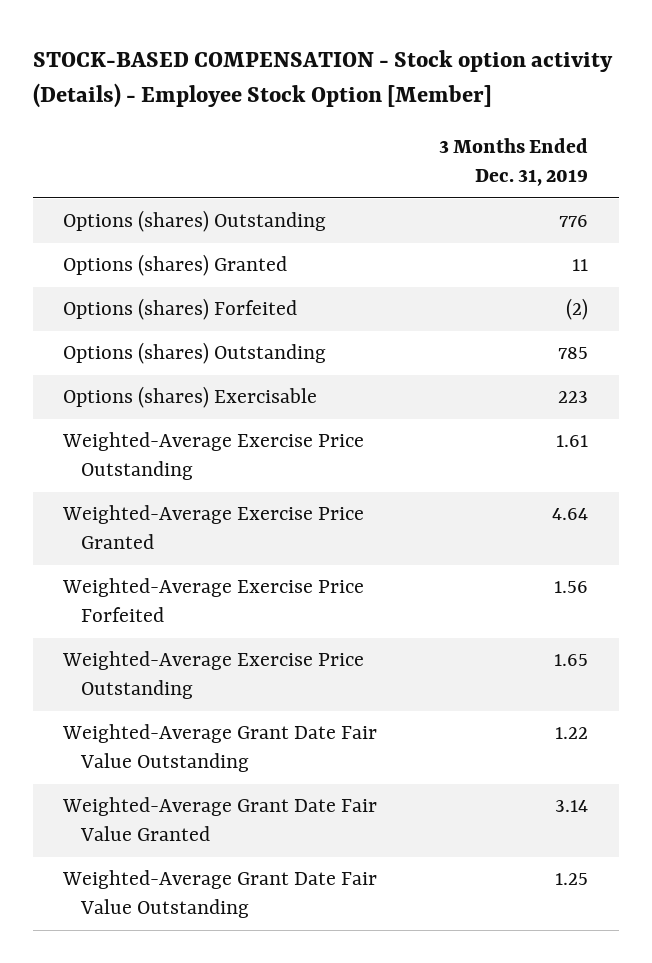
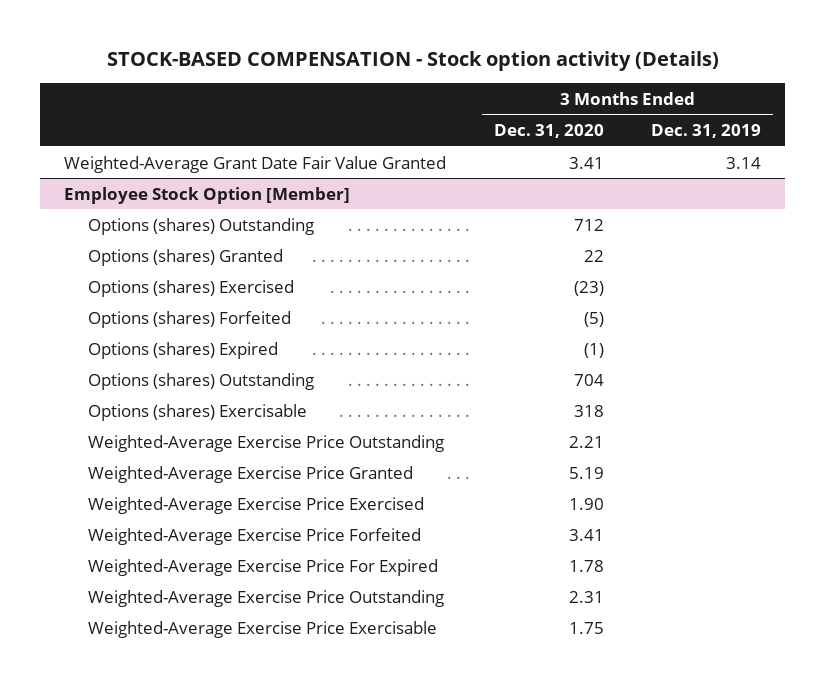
[32,50,613,109] STOCK-BASED COMPENSATION - Stock option activity (Details) - Employee Stock Option [Member] -> [106,51,719,72] STOCK-BASED COMPENSATION - Stock option activity (Details)
none -> [493,123,604,138] Dec. 31, 2020
[63,210,327,233] Options (shares) Outstanding -> none
[63,254,288,277] Options (shares) Granted -> none
[63,298,298,321] Options (shares) Forfeited -> none
[63,342,327,365] Options (shares) Outstanding -> none
[63,386,318,409] Options (shares) Exercisable -> none
[62,432,365,481] Weighted-Average Exercise Price Outstanding -> none
[62,505,365,550] Weighted-Average Exercise Price Granted -> none
[62,578,365,623] Weighted-Average Exercise Price Forfeited -> none
[62,651,365,700] Weighted-Average Exercise Price Outstanding -> none
[62,724,378,773] Weighted-Average Grant Date Fair Value Outstanding -> none
[62,870,378,919] Weighted-Average Grant Date Fair Value Outstanding -> none
none -> [64,186,351,204] Employee Stock Option [Member]
none -> [88,217,315,235] Options (shares) Outstanding
none -> [88,248,284,266] Options (shares) Granted
none -> [88,279,295,297] Options (shares) Exercised
none -> [88,310,292,328] Options (shares) Forfeited
none -> [88,341,279,359] Options (shares) Expired
none -> [88,372,315,390] Options (shares) Outstanding
none -> [88,403,308,421] Options (shares) Exercisable
none -> [88,434,445,452] Weighted-Average Exercise Price Outstanding
none -> [88,465,414,483] Weighted-Average Exercise Price Granted
none -> [88,496,425,514] Weighted-Average Exercise Price Exercised
none -> [88,527,422,545] Weighted-Average Exercise Price Forfeited
none -> [88,558,439,576] Weighted-Average Exercise Price For Expired
none -> [88,589,445,607] Weighted-Average Exercise Price Outstanding
none -> [88,620,438,638] Weighted-Average Exercise Price Exercisable

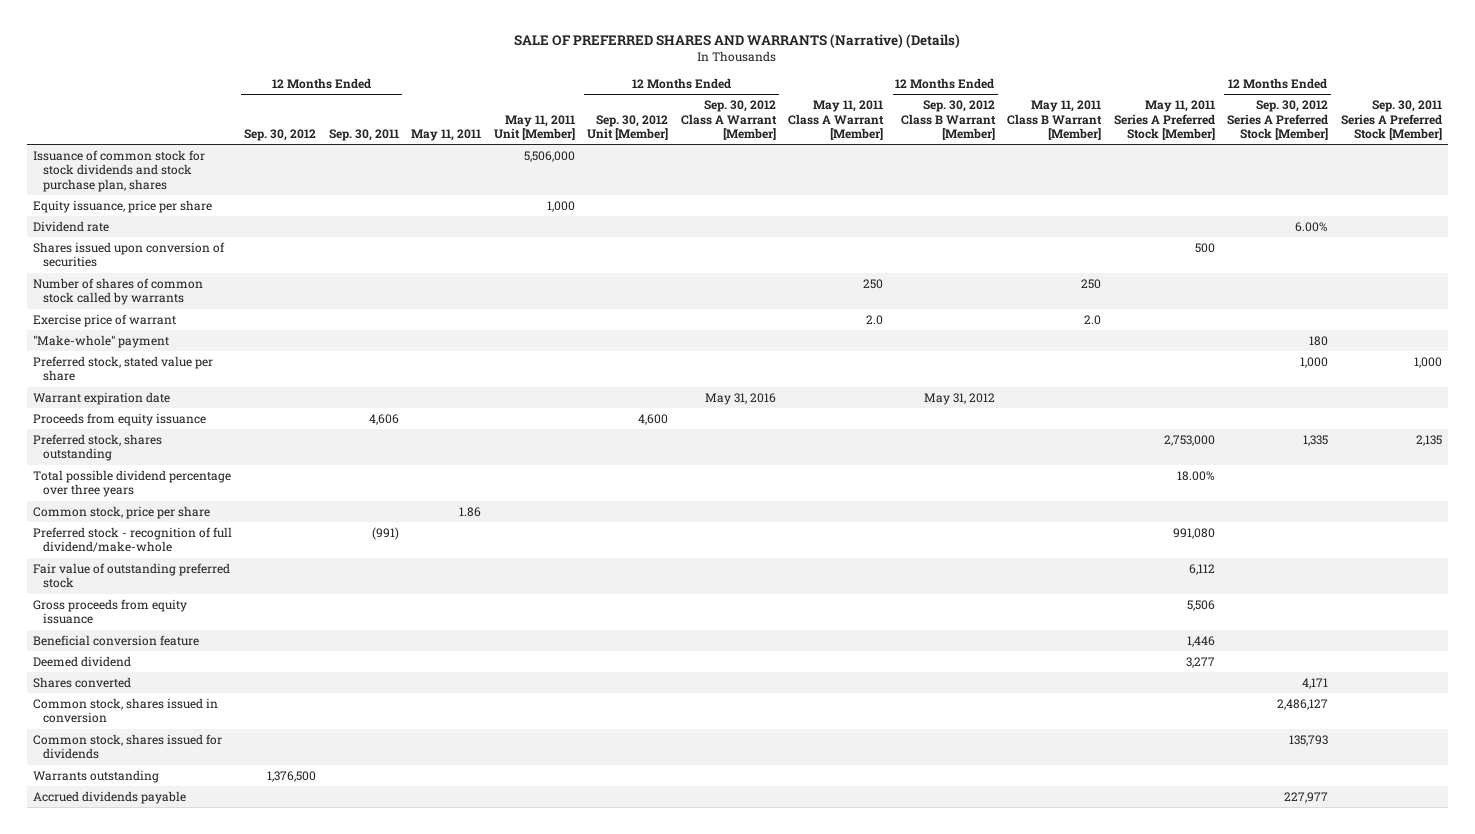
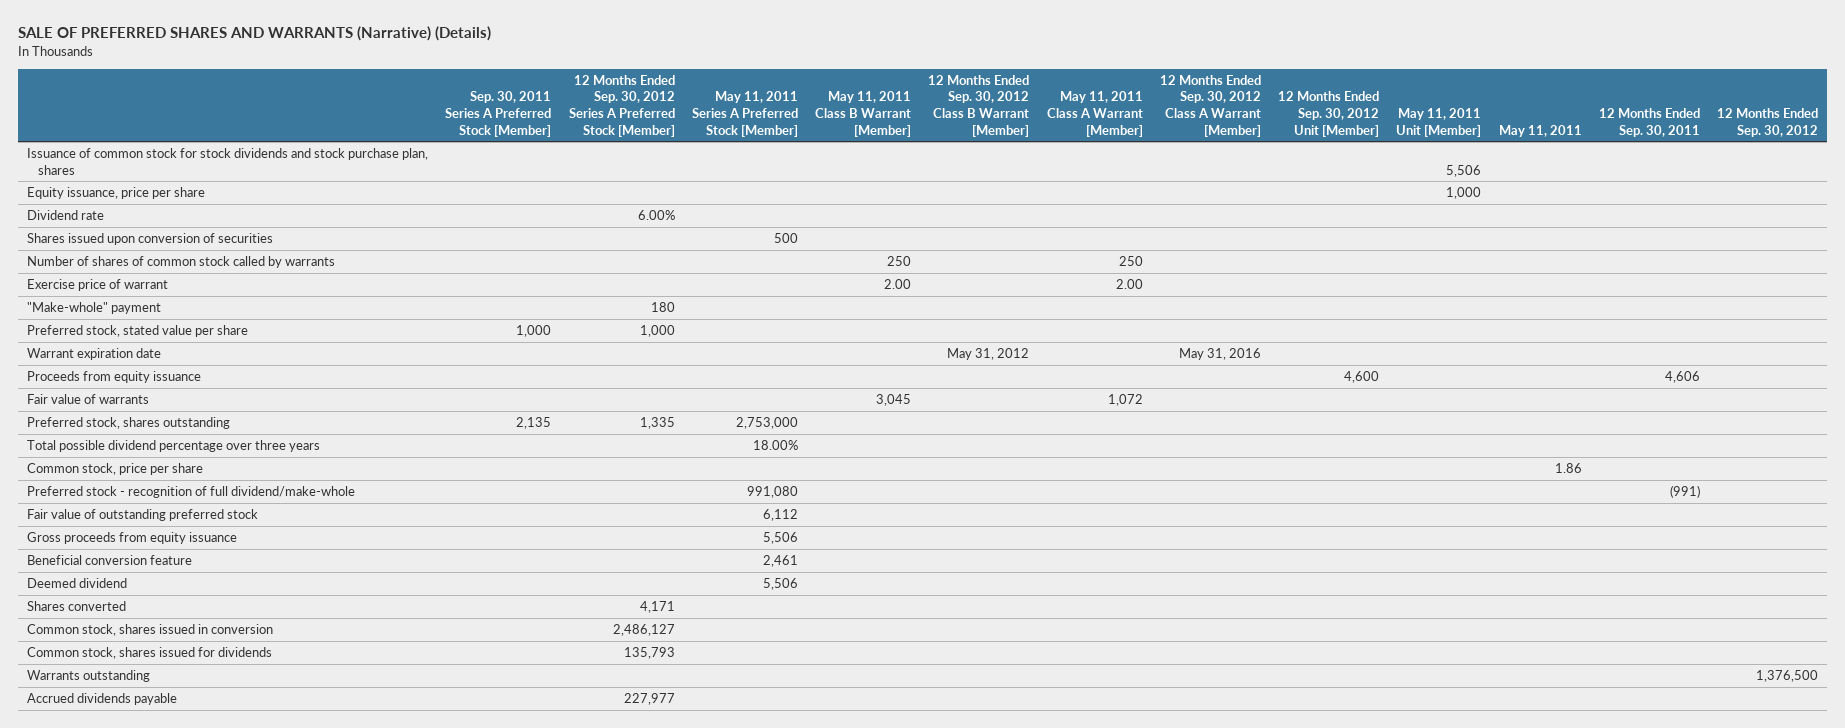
[523,150,575,162] 5,506,000 -> [1446,164,1482,177] 5,506
[866,314,884,325] 2.0 -> [1115,278,1143,289] 2.00
[1084,314,1102,325] 2.0 -> [884,278,912,289] 2.00
none -> [27,393,150,404] Fair value of warrants
[1186,635,1215,647] 1,446 -> [762,554,798,567] 2,461
[1185,656,1215,668] 3,277 -> [762,577,798,590] 5,506

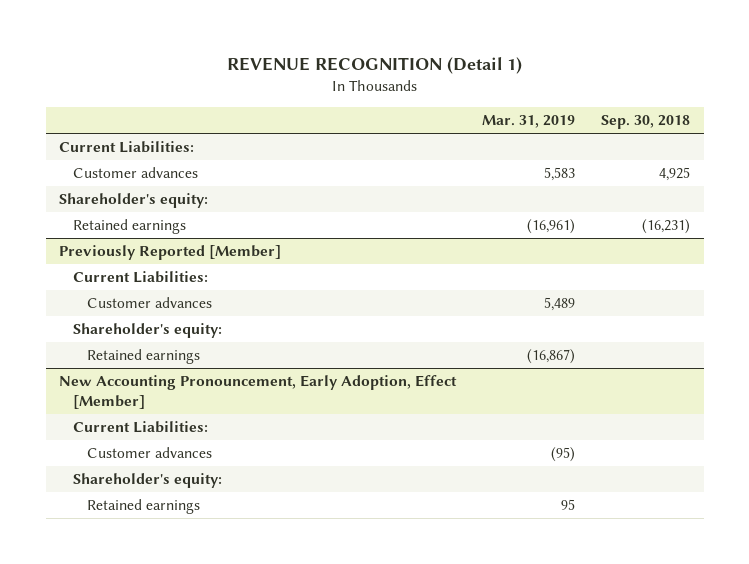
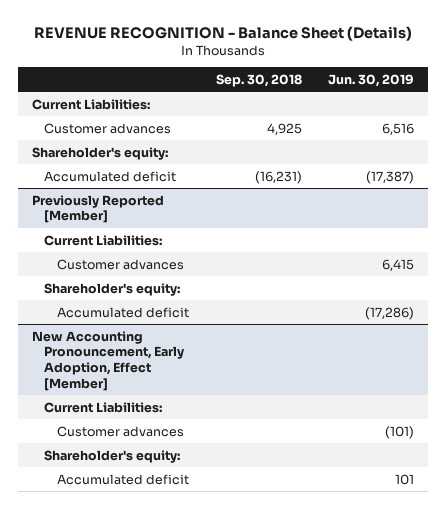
[226,57,522,75] REVENUE RECOGNITION (Detail 1) -> [34,25,413,41] REVENUE RECOGNITION - Balance Sheet (Details)
[482,115,576,129] Mar. 31, 2019 -> none
none -> [328,73,415,87] Jun. 30, 2019
[73,219,187,235] Retained earnings -> [44,170,177,182] Accumulated deficit
[87,349,201,365] Retained earnings -> [56,306,189,318] Accumulated deficit
[87,499,201,515] Retained earnings -> [56,473,189,485] Accumulated deficit

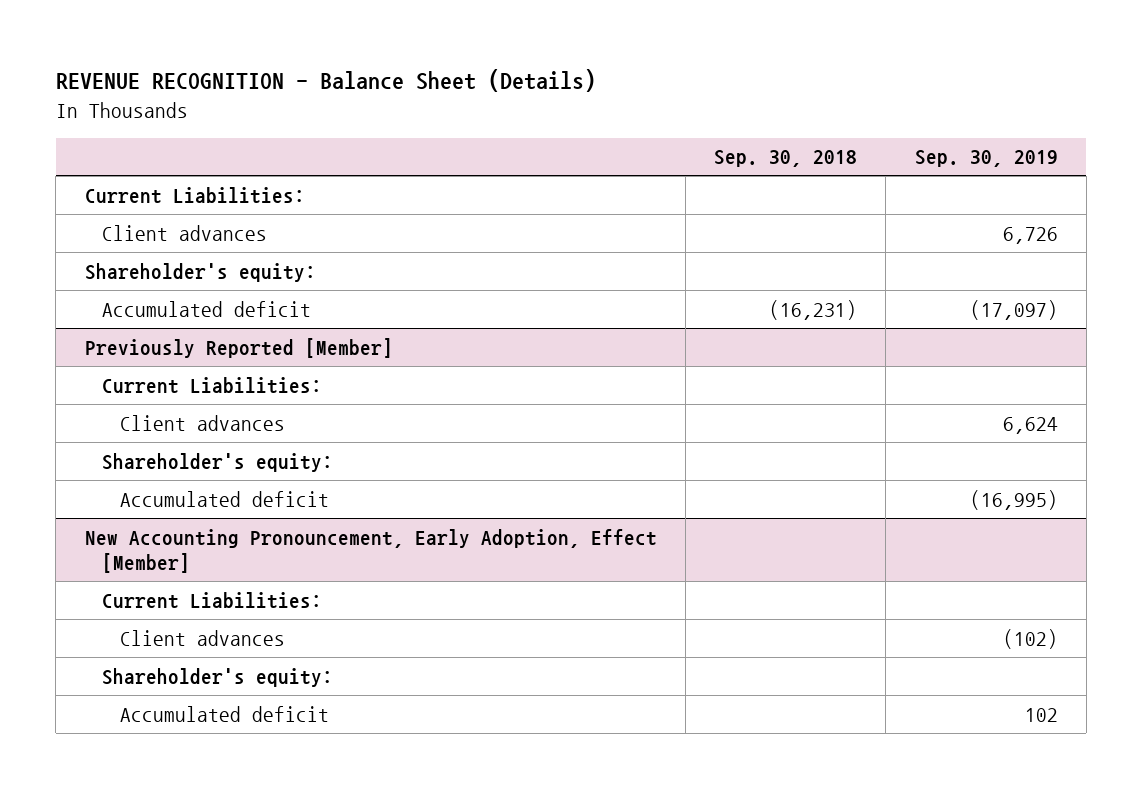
[328,73,415,87] Jun. 30, 2019 -> none
none -> [914,150,1058,168] Sep. 30, 2019
[44,122,172,134] Customer advances -> none
none -> [102,224,268,241] Client advances
[56,258,184,270] Customer advances -> none
none -> [120,414,286,431] Client advances
[56,425,184,437] Customer advances -> none
none -> [120,629,286,646] Client advances

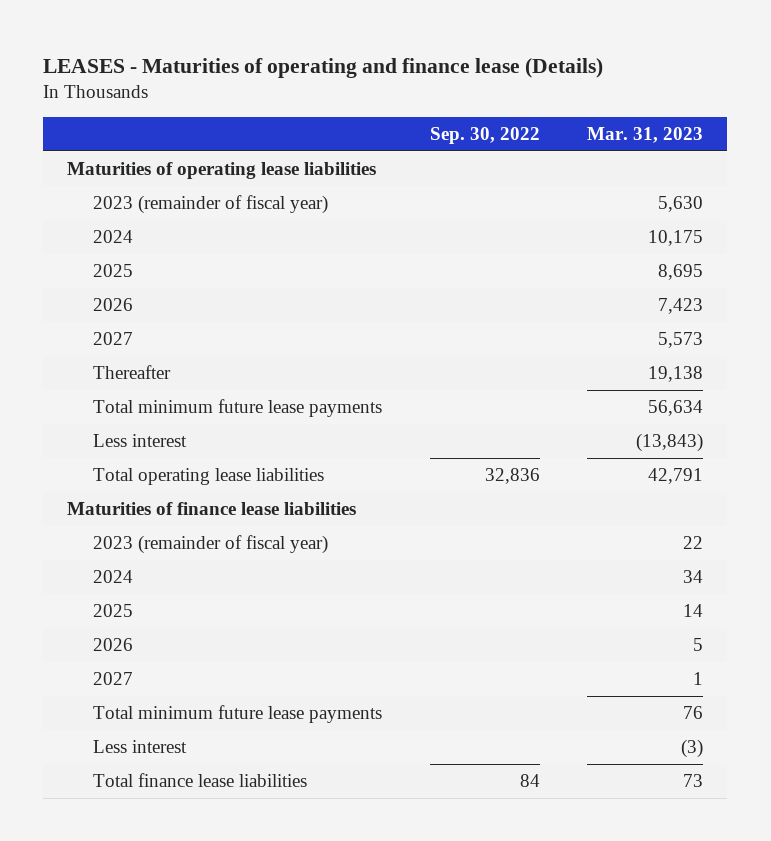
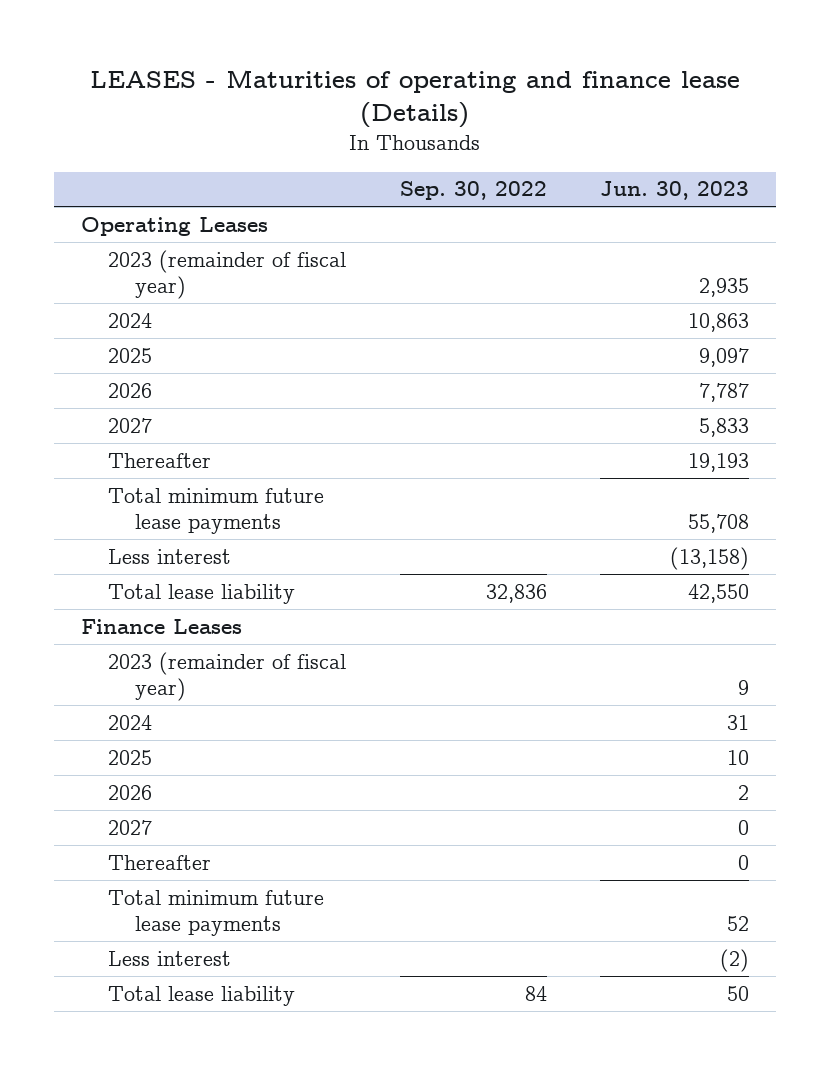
[587,126,704,143] Mar. 31, 2023 -> none
none -> [599,181,749,201] Jun. 30, 2023
[67,162,377,180] Maturities of operating lease liabilities -> [80,216,268,236] Operating Leases
[93,468,325,486] Total operating lease liabilities -> [108,583,296,604] Total lease liability
[67,502,357,516] Maturities of finance lease liabilities -> [80,618,242,634] Finance Leases
none -> [108,854,212,870] Thereafter
[93,773,308,788] Total finance lease liabilities -> [108,985,296,1006] Total lease liability

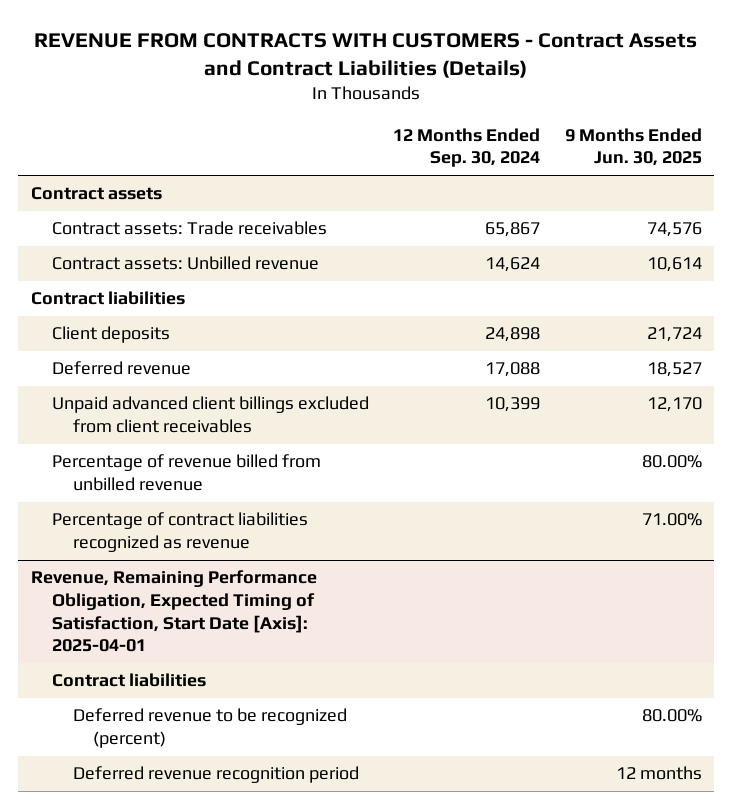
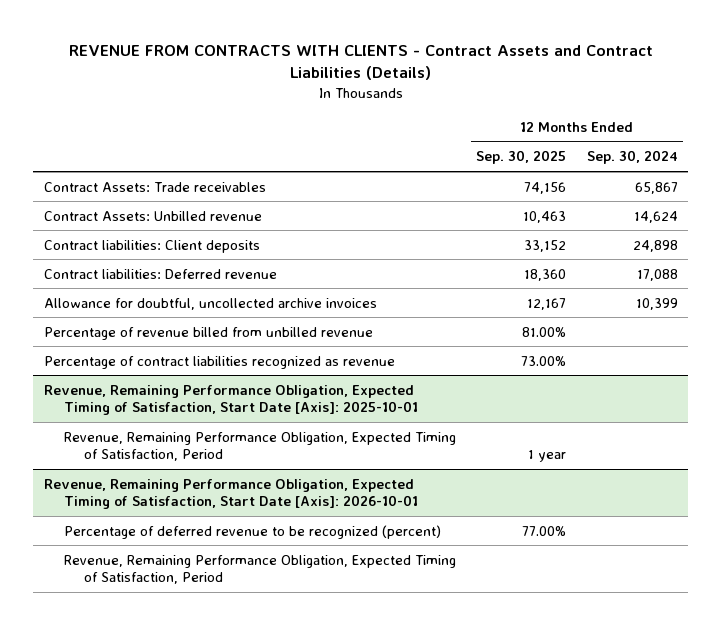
[34,32,698,78] REVENUE FROM CONTRACTS WITH CUSTOMERS - Contract Assets and Contract Liabilities (Details) -> [68,44,653,81] REVENUE FROM CONTRACTS WITH CLIENTS - Contract Assets and Contract Liabilities (Details)
[565,127,703,167] 9 Months Ended Jun. 30, 2025 -> none
none -> [476,150,567,165] Sep. 30, 2025
[30,187,162,201] Contract assets -> none
[30,291,185,306] Contract liabilities -> none
[51,221,327,236] Contract assets: Trade receivables -> [43,181,266,192] Contract Assets: Trade receivables
[51,256,319,271] Contract assets: Unbilled revenue -> [43,210,262,221] Contract Assets: Unbilled revenue
[51,326,170,344] Client deposits -> [43,239,260,253] Contract liabilities: Client deposits
[51,361,191,376] Deferred revenue -> [43,268,277,279] Contract liabilities: Deferred revenue
[51,396,369,434] Unpaid advanced client billings excluded from client receivables -> [43,297,377,310] Allowance for doubtful, uncollected archive invoices
[30,570,317,653] Revenue, Remaining Performance Obligation, Expected Timing of Satisfaction, Start Date [Axis]: 2025-04-01 -> none
[51,673,206,688] Contract liabilities -> none
[72,708,347,749] Deferred revenue to be recognized (percent) -> none
[72,766,359,784] Deferred revenue recognition period -> none
none -> [43,384,418,416] Revenue, Remaining Performance Obligation, Expected Timing of Satisfaction, Start Date [Axis]: 2025-10-01
none -> [63,431,456,462] Revenue, Remaining Performance Obligation, Expected Timing of Satisfaction, Period
none -> [43,478,418,510] Revenue, Remaining Performance Obligation, Expected Timing of Satisfaction, Start Date [Axis]: 2026-10-01
none -> [63,524,441,539] Percentage of deferred revenue to be recognized (percent)
none -> [63,554,456,585] Revenue, Remaining Performance Obligation, Expected Timing of Satisfaction, Period

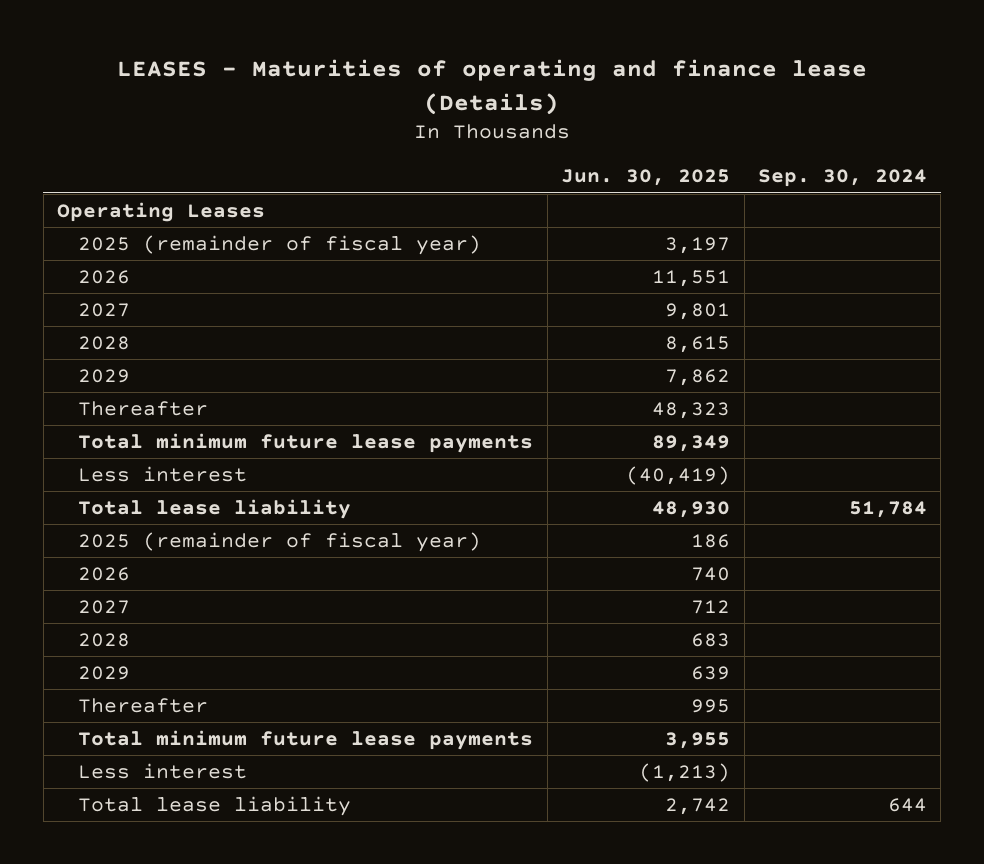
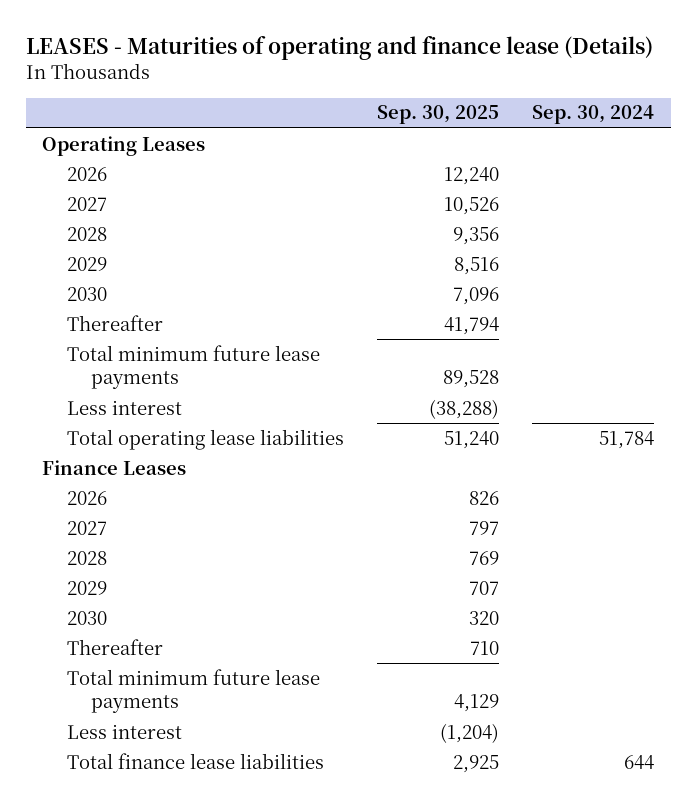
[561,169,731,187] Jun. 30, 2025 -> none
none -> [376,105,499,125] Sep. 30, 2025
[78,234,482,255] 2025 (remainder of fiscal year) -> none
none -> [66,286,107,301] 2030
[78,531,482,552] 2025 (remainder of fiscal year) -> none
[78,498,352,519] Total lease liability -> [66,428,344,450] Total operating lease liabilities
none -> [42,459,187,475] Finance Leases
none -> [66,610,107,625] 2030
[78,795,352,816] Total lease liability -> [66,752,324,769] Total finance lease liabilities

